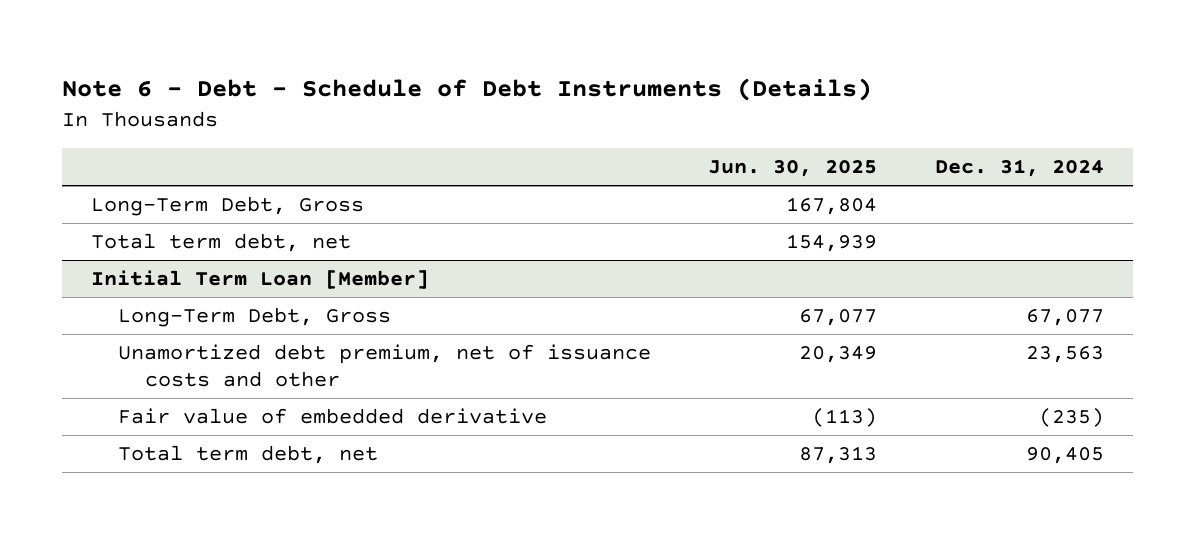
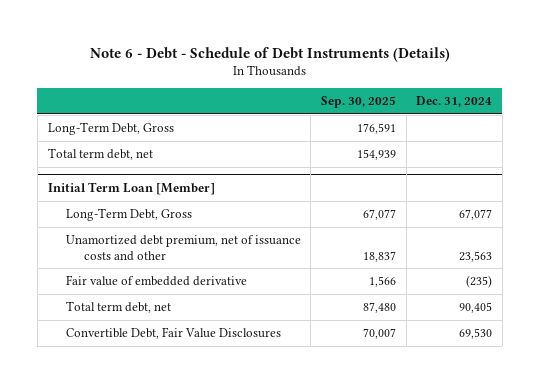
[708,160,878,178] Jun. 30, 2025 -> none
none -> [321,95,397,108] Sep. 30, 2025
none -> [65,326,281,339] Convertible Debt, Fair Value Disclosures

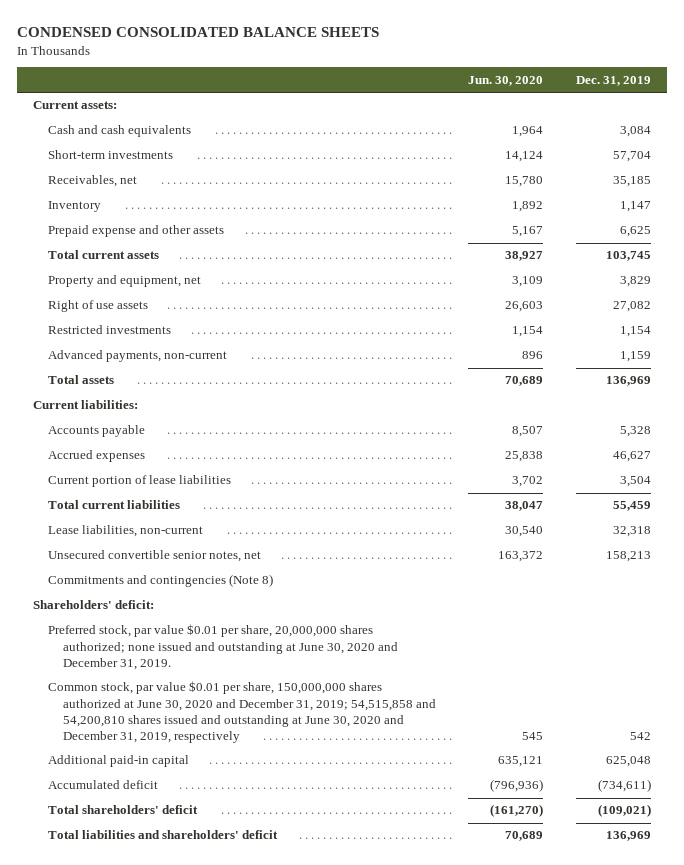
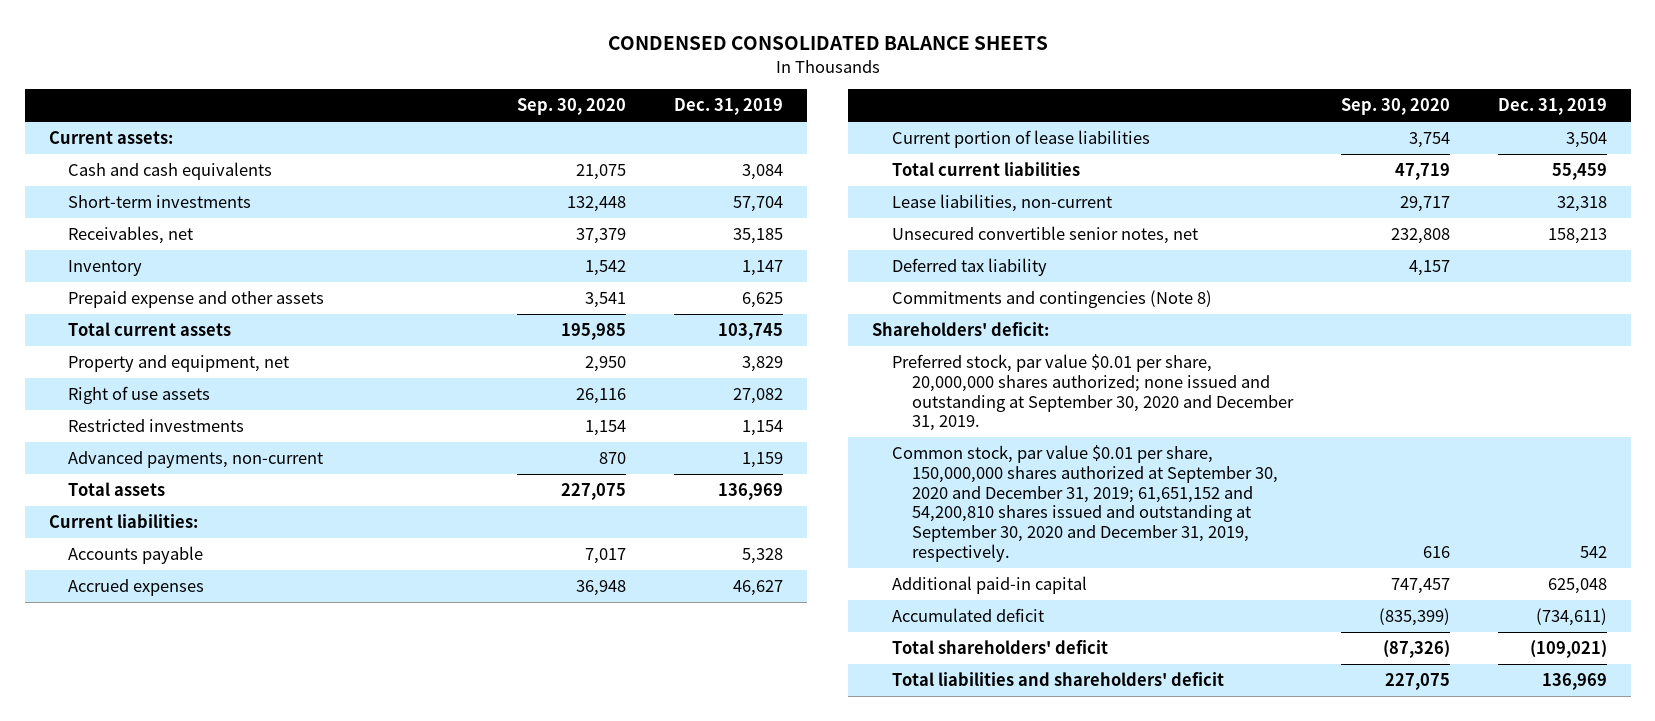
[468,75,544,86] Jun. 30, 2020 -> none
none -> [516,98,626,116] Sep. 30, 2020
none -> [891,257,1047,276] Deferred tax liability
[48,624,399,670] Preferred stock, par value $0.01 per share, 20,000,000 shares authorized; none issued and outstanding at June 30, 2020 and December 31, 2019. -> [891,353,1294,432] Preferred stock, par value $0.01 per share, 20,000,000 shares authorized; none issued and outstanding at September 30, 2020 and December 31, 2019.
[48,681,437,743] Common stock, par value $0.01 per share, 150,000,000 shares authorized at June 30, 2020 and December 31, 2019; 54,515,858 and 54,200,810 shares issued and outstanding at June 30, 2020 and December 31, 2019, respectively -> [891,444,1278,562] Common stock, par value $0.01 per share, 150,000,000 shares authorized at September 30, 2020 and December 31, 2019; 61,651,152 and 54,200,810 shares issued and outstanding at September 30, 2020 and December 31, 2019, respectively.

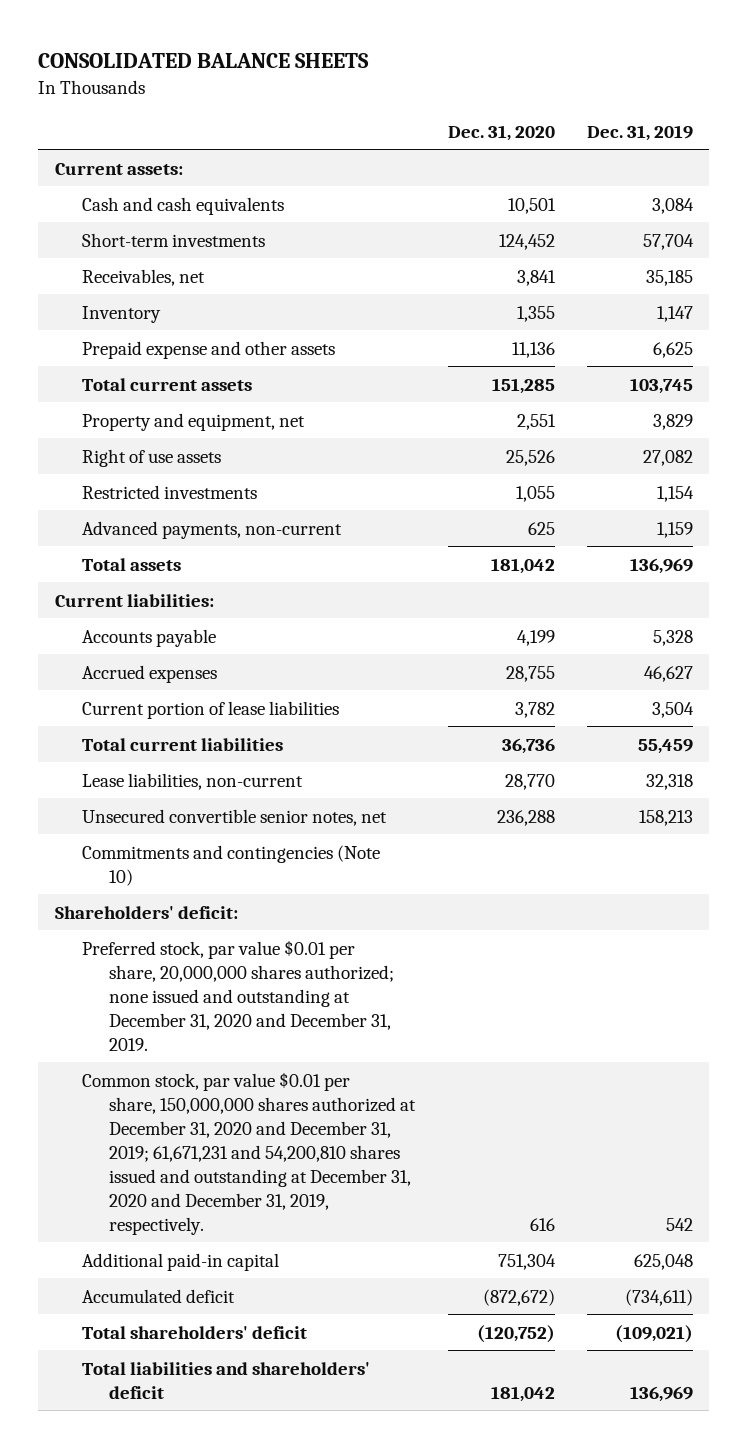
[607,36,1048,51] CONDENSED CONSOLIDATED BALANCE SHEETS -> [38,53,370,69] CONSOLIDATED BALANCE SHEETS
[516,98,626,116] Sep. 30, 2020 -> none
none -> [447,124,555,141] Dec. 31, 2020
[891,257,1047,276] Deferred tax liability -> none
[891,289,1212,308] Commitments and contingencies (Note 8) -> [81,844,380,886] Commitments and contingencies (Note 10)
[891,353,1294,432] Preferred stock, par value $0.01 per share, 20,000,000 shares authorized; none issued and outstanding at September 30, 2020 and December 31, 2019. -> [81,939,394,1051] Preferred stock, par value $0.01 per share, 20,000,000 shares authorized; none issued and outstanding at December 31, 2020 and December 31, 2019.
[891,444,1278,562] Common stock, par value $0.01 per share, 150,000,000 shares authorized at September 30, 2020 and December 31, 2019; 61,651,152 and 54,200,810 shares issued and outstanding at September 30, 2020 and December 31, 2019, respectively. -> [81,1071,416,1235] Common stock, par value $0.01 per share, 150,000,000 shares authorized at December 31, 2020 and December 31, 2019; 61,671,231 and 54,200,810 shares issued and outstanding at December 31, 2020 and December 31, 2019, respectively.

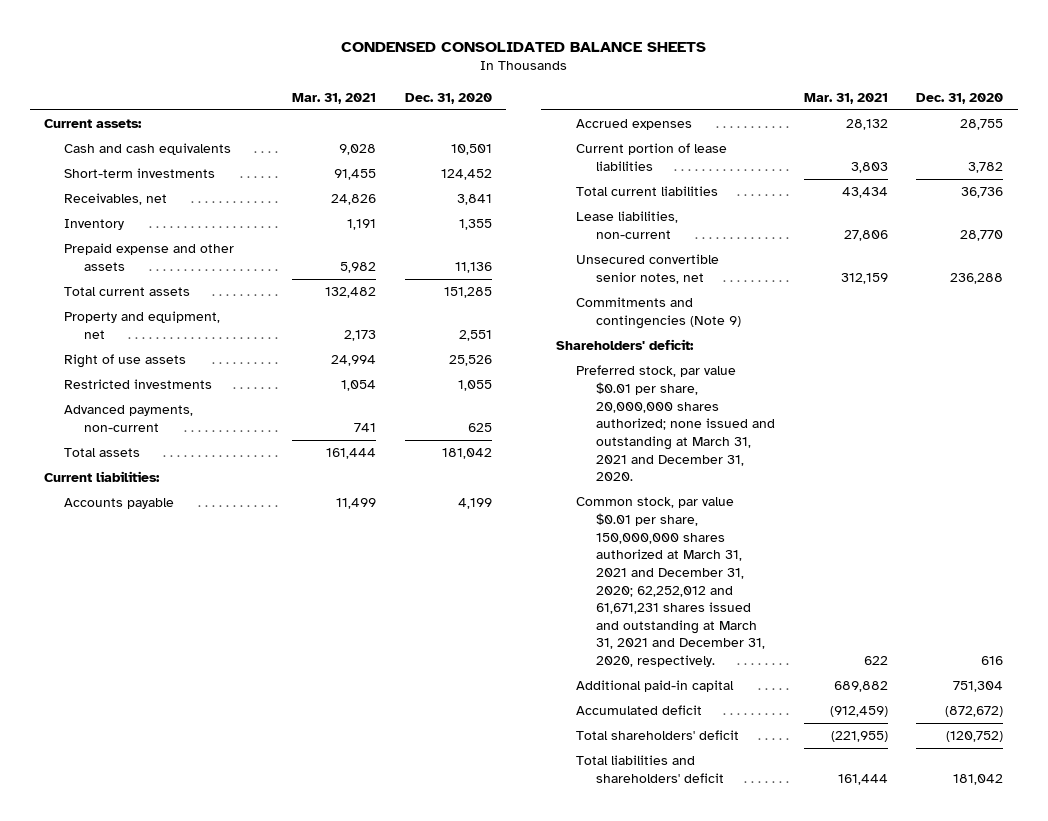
[38,53,370,69] CONSOLIDATED BALANCE SHEETS -> [340,41,706,52] CONDENSED CONSOLIDATED BALANCE SHEETS
[587,124,694,141] Dec. 31, 2019 -> none
none -> [292,92,377,104] Mar. 31, 2021
[81,844,380,886] Commitments and contingencies (Note 10) -> [575,297,741,330] Commitments and contingencies (Note 9)
[81,939,394,1051] Preferred stock, par value $0.01 per share, 20,000,000 shares authorized; none issued and outstanding at December 31, 2020 and December 31, 2019. -> [575,365,775,482] Preferred stock, par value $0.01 per share, 20,000,000 shares authorized; none issued and outstanding at March 31, 2021 and December 31, 2020.
[81,1071,416,1235] Common stock, par value $0.01 per share, 150,000,000 shares authorized at December 31, 2020 and December 31, 2019; 61,671,231 and 54,200,810 shares issued and outstanding at December 31, 2020 and December 31, 2019, respectively. -> [575,497,765,668] Common stock, par value $0.01 per share, 150,000,000 shares authorized at March 31, 2021 and December 31, 2020; 62,252,012 and 61,671,231 shares issued and outstanding at March 31, 2021 and December 31, 2020, respectively.

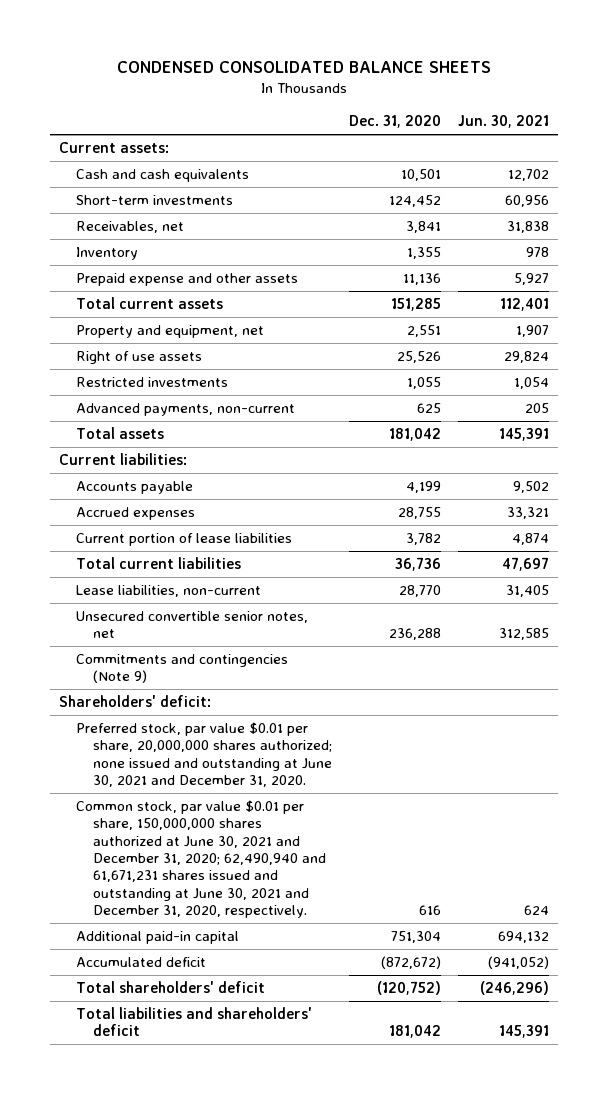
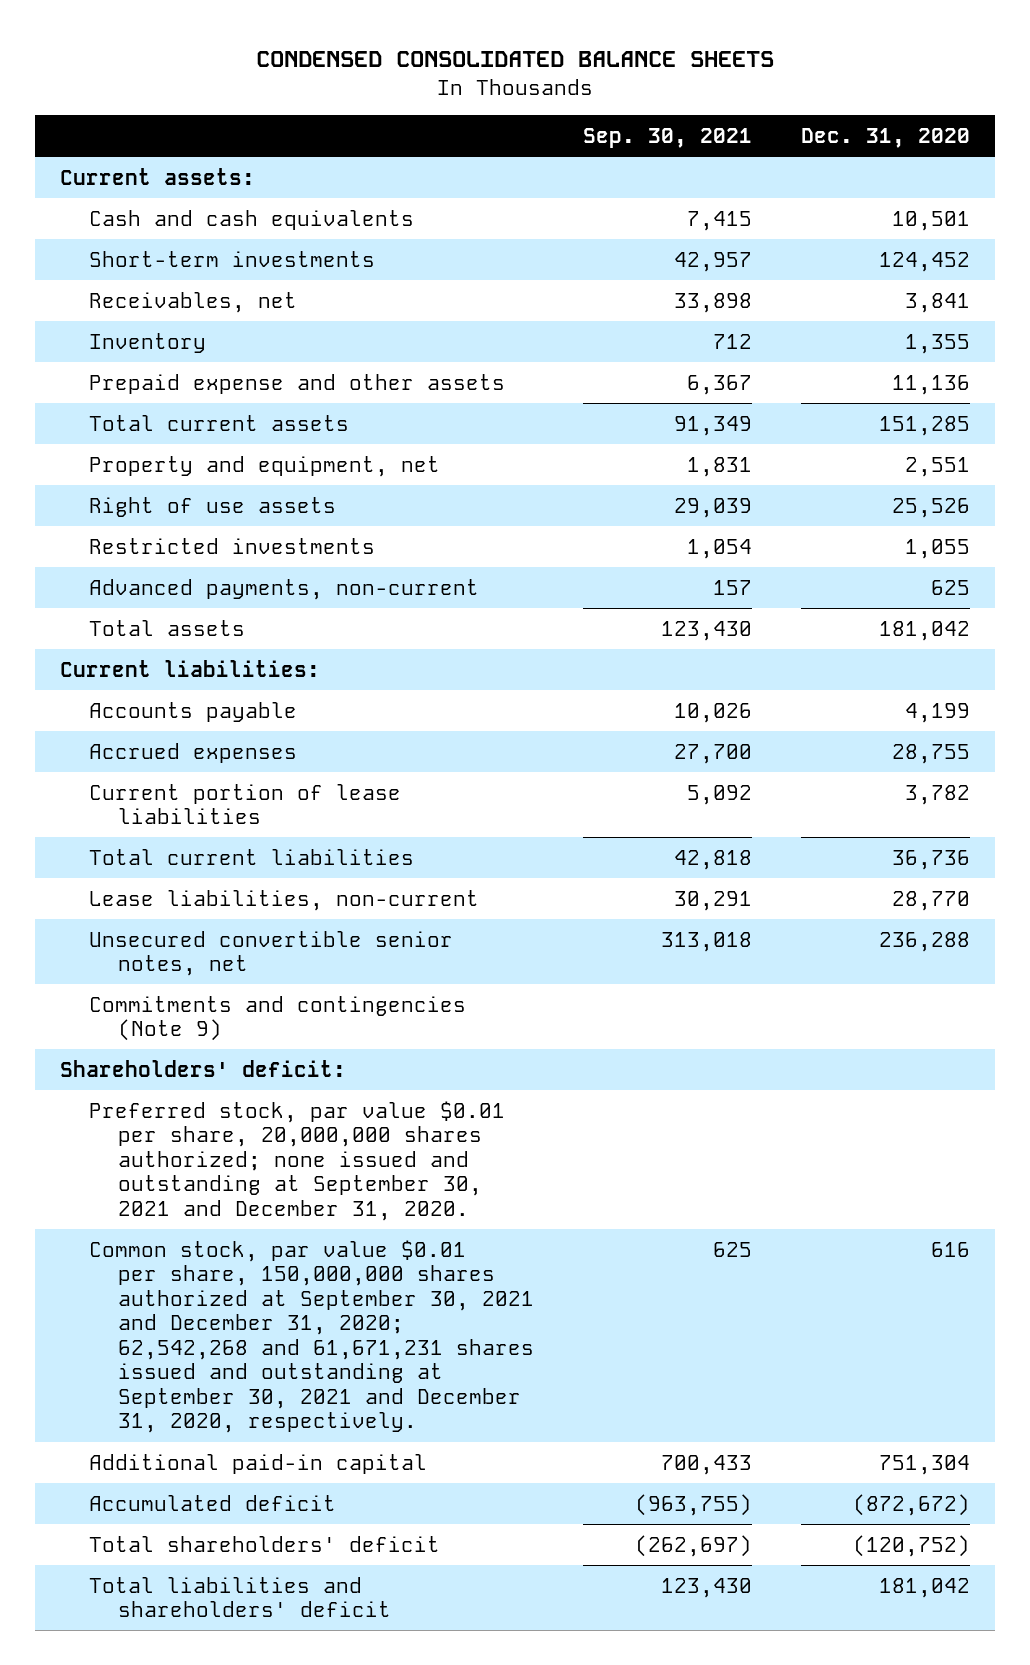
[458,115,550,129] Jun. 30, 2021 -> none
none -> [583,127,753,148] Sep. 30, 2021
[75,721,332,788] Preferred stock, par value $0.01 per share, 20,000,000 shares authorized; none issued and outstanding at June 30, 2021 and December 31, 2020. -> [88,1100,505,1221] Preferred stock, par value $0.01 per share, 20,000,000 shares authorized; none issued and outstanding at September 30, 2021 and December 31, 2020.
[75,799,326,919] Common stock, par value $0.01 per share, 150,000,000 shares authorized at June 30, 2021 and December 31, 2020; 62,490,940 and 61,671,231 shares issued and outstanding at June 30, 2021 and December 31, 2020, respectively. -> [88,1239,534,1434] Common stock, par value $0.01 per share, 150,000,000 shares authorized at September 30, 2021 and December 31, 2020; 62,542,268 and 61,671,231 shares issued and outstanding at September 30, 2021 and December 31, 2020, respectively.

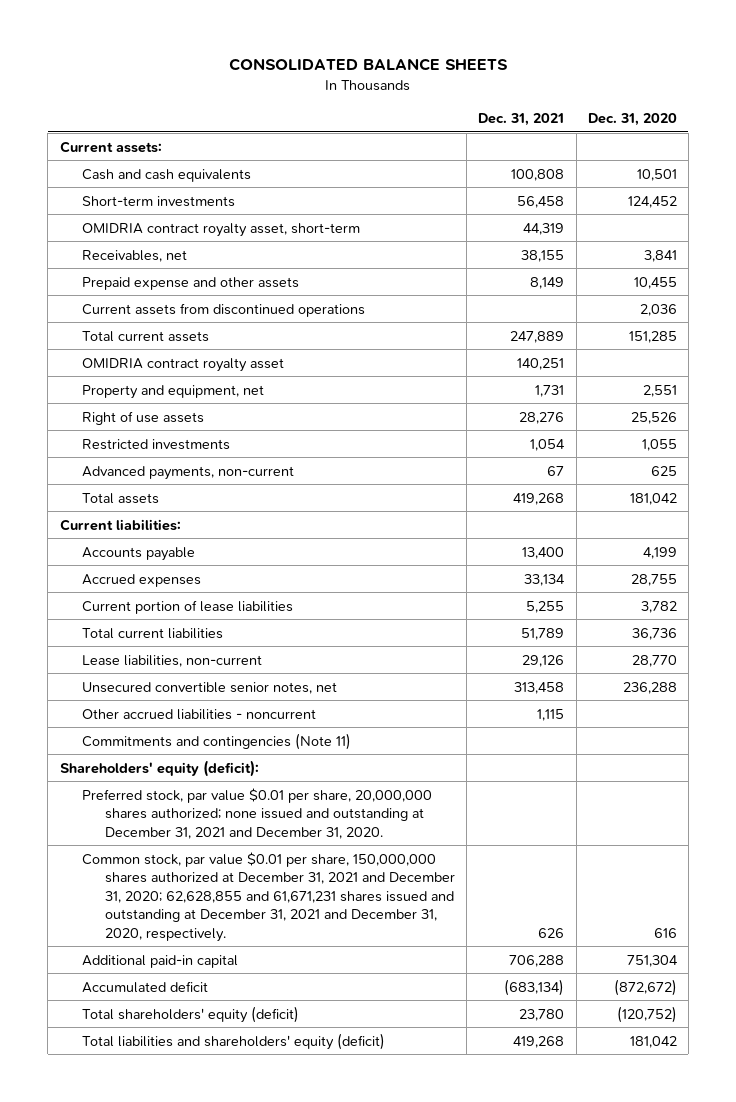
[256,50,775,67] CONDENSED CONSOLIDATED BALANCE SHEETS -> [229,58,509,72] CONSOLIDATED BALANCE SHEETS
[583,127,753,148] Sep. 30, 2021 -> none
none -> [478,112,565,126] Dec. 31, 2021
none -> [82,222,361,237] OMIDRIA contract royalty asset, short-term
[88,332,206,353] Inventory -> none
[892,374,971,395] 11,136 -> [633,276,677,289] 10,455
none -> [82,302,366,317] Current assets from discontinued operations
none -> [82,357,285,372] OMIDRIA contract royalty asset
none -> [82,708,317,720] Other accrued liabilities - noncurrent
[88,995,466,1042] Commitments and contingencies (Note 9) -> [82,732,352,750] Commitments and contingencies (Note 11)
[59,1059,346,1077] Shareholders' deficit: -> [59,759,259,777] Shareholders' equity (deficit):
[88,1100,505,1221] Preferred stock, par value $0.01 per share, 20,000,000 shares authorized; none issued and outstanding at September 30, 2021 and December 31, 2020. -> [82,787,433,839] Preferred stock, par value $0.01 per share, 20,000,000 shares authorized; none issued and outstanding at December 31, 2021 and December 31, 2020.
[88,1239,534,1434] Common stock, par value $0.01 per share, 150,000,000 shares authorized at September 30, 2021 and December 31, 2020; 62,542,268 and 61,671,231 shares issued and outstanding at September 30, 2021 and December 31, 2020, respectively. -> [82,851,456,942] Common stock, par value $0.01 per share, 150,000,000 shares authorized at December 31, 2021 and December 31, 2020; 62,628,855 and 61,671,231 shares issued and outstanding at December 31, 2021 and December 31, 2020, respectively.
[88,1535,440,1552] Total shareholders' deficit -> [82,1005,300,1023] Total shareholders' equity (deficit)
[88,1576,391,1618] Total liabilities and shareholders' deficit -> [82,1032,386,1050] Total liabilities and shareholders' equity (deficit)

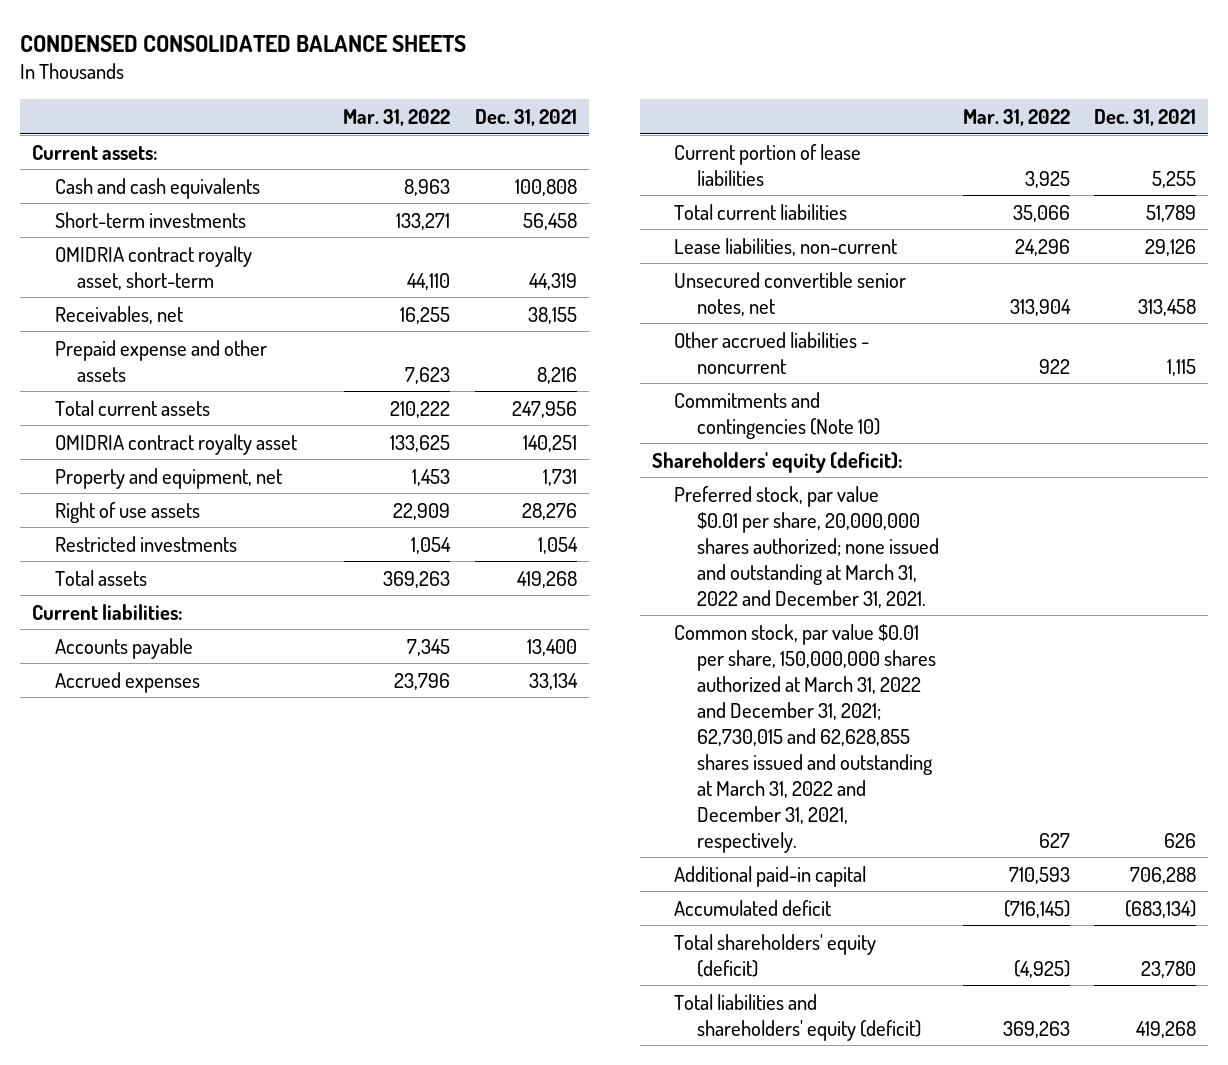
[229,58,509,72] CONSOLIDATED BALANCE SHEETS -> [19,34,466,52] CONDENSED CONSOLIDATED BALANCE SHEETS
[587,112,677,126] Dec. 31, 2020 -> none
none -> [343,108,451,126] Mar. 31, 2022
[82,302,366,317] Current assets from discontinued operations -> none
[530,276,565,289] 8,149 -> [536,366,577,384] 8,216
[510,330,565,343] 247,889 -> [511,400,577,418] 247,956
[82,465,295,480] Advanced payments, non-current -> none
[82,732,352,750] Commitments and contingencies (Note 11) -> [674,391,880,439] Commitments and contingencies (Note 10)
[82,787,433,839] Preferred stock, par value $0.01 per share, 20,000,000 shares authorized; none issued and outstanding at December 31, 2021 and December 31, 2020. -> [674,485,939,608] Preferred stock, par value $0.01 per share, 20,000,000 shares authorized; none issued and outstanding at March 31, 2022 and December 31, 2021.
[82,851,456,942] Common stock, par value $0.01 per share, 150,000,000 shares authorized at December 31, 2021 and December 31, 2020; 62,628,855 and 61,671,231 shares issued and outstanding at December 31, 2021 and December 31, 2020, respectively. -> [674,623,936,853] Common stock, par value $0.01 per share, 150,000,000 shares authorized at March 31, 2022 and December 31, 2021; 62,730,015 and 62,628,855 shares issued and outstanding at March 31, 2022 and December 31, 2021, respectively.

